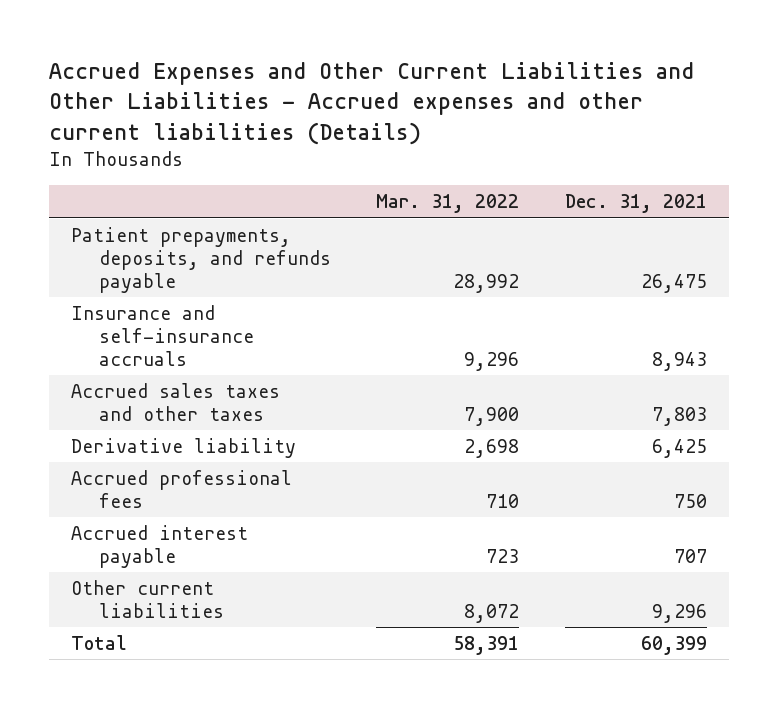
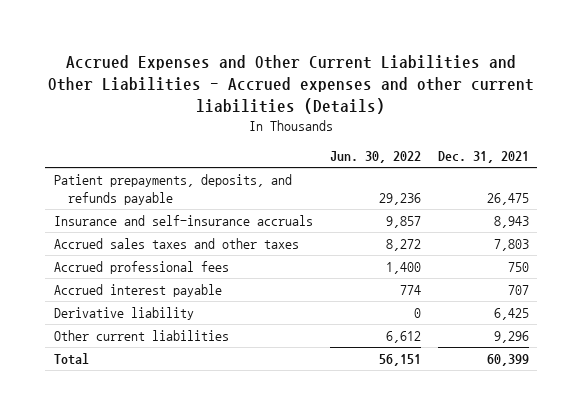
[376,194,520,214] Mar. 31, 2022 -> none
none -> [329,151,421,164] Jun. 30, 2022
[71,437,297,458] Derivative liability -> [53,307,194,321] Derivative liability

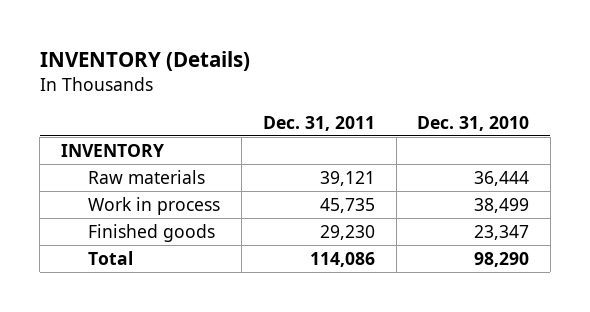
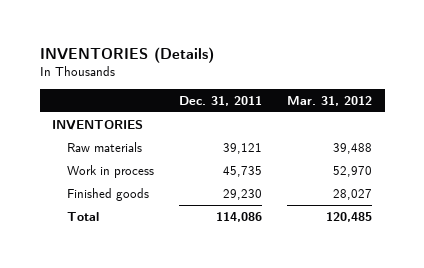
[39,51,250,72] INVENTORY (Details) -> [39,47,214,64] INVENTORIES (Details)
[417,115,530,131] Dec. 31, 2010 -> none
none -> [287,95,373,106] Mar. 31, 2012
[61,143,165,157] INVENTORY -> [52,119,144,130] INVENTORIES

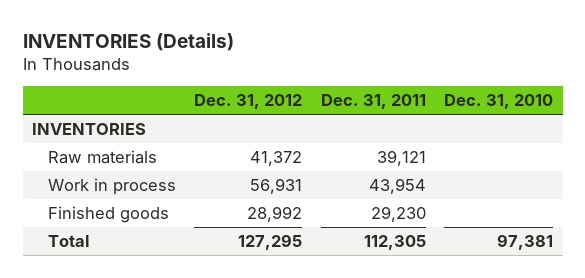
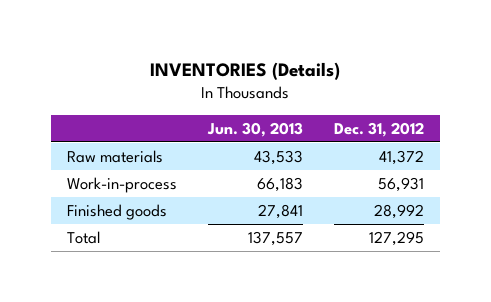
[320,94,426,110] Dec. 31, 2011 -> none
[444,94,554,110] Dec. 31, 2010 -> none
none -> [206,121,303,137] Jun. 30, 2013
[31,122,146,135] INVENTORIES -> none
[47,177,176,195] Work in process -> [66,176,177,193] Work-in-process

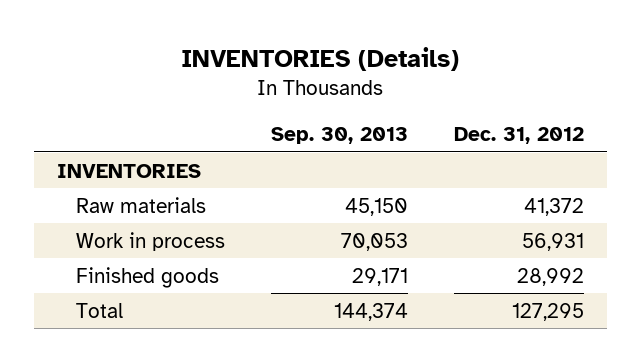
[206,121,303,137] Jun. 30, 2013 -> none
none -> [270,127,408,145] Sep. 30, 2013
none -> [56,163,201,178] INVENTORIES
[66,176,177,193] Work-in-process -> [75,231,225,251] Work in process

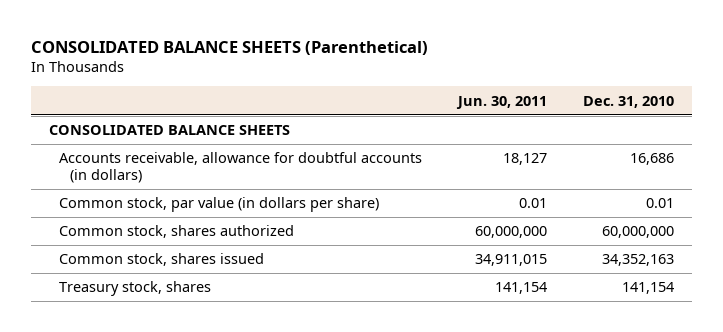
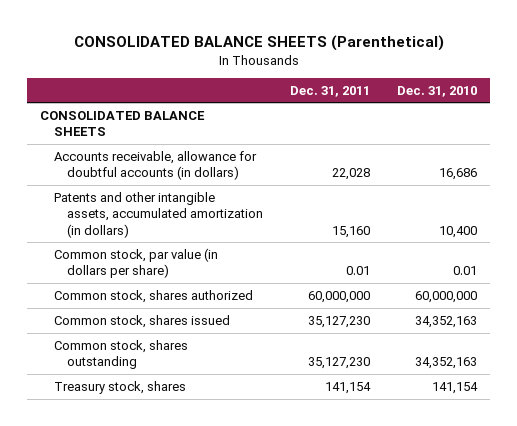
[456,95,548,109] Jun. 30, 2011 -> none
none -> [289,85,370,97] Dec. 31, 2011
none -> [53,191,263,238] Patents and other intangible assets, accumulated amortization (in dollars)
none -> [53,339,188,370] Common stock, shares outstanding

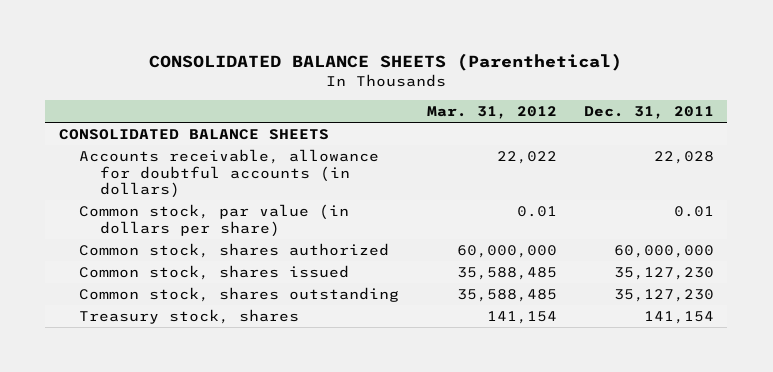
[396,85,477,97] Dec. 31, 2010 -> none
none -> [426,106,557,120] Mar. 31, 2012
[53,191,263,238] Patents and other intangible assets, accumulated amortization (in dollars) -> none

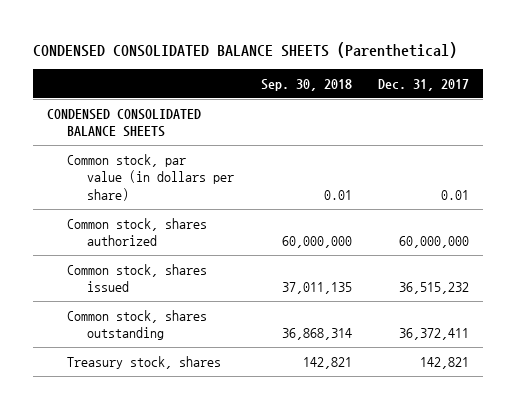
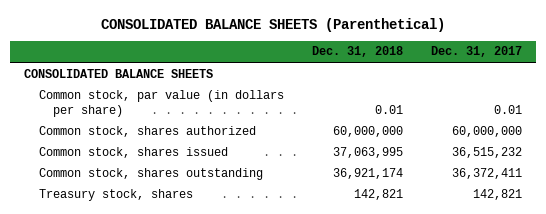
[33,42,458,59] CONDENSED CONSOLIDATED BALANCE SHEETS (Parenthetical) -> [100,17,445,32] CONSOLIDATED BALANCE SHEETS (Parenthetical)
[260,78,352,91] Sep. 30, 2018 -> none
none -> [311,46,403,58] Dec. 31, 2018
[46,108,201,138] CONDENSED CONSOLIDATED BALANCE SHEETS -> [23,68,213,78] CONSOLIDATED BALANCE SHEETS

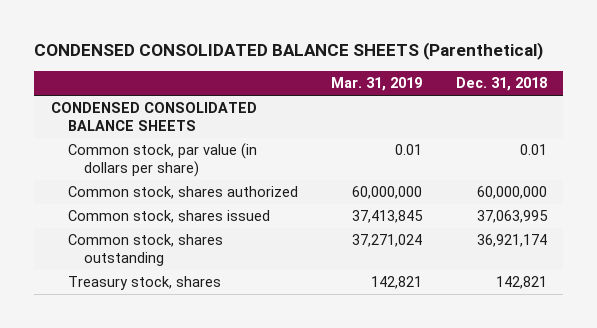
[100,17,445,32] CONSOLIDATED BALANCE SHEETS (Parenthetical) -> [33,42,543,61] CONDENSED CONSOLIDATED BALANCE SHEETS (Parenthetical)
[431,46,523,58] Dec. 31, 2017 -> none
none -> [331,77,423,92] Mar. 31, 2019
[23,68,213,78] CONSOLIDATED BALANCE SHEETS -> [50,102,257,131] CONDENSED CONSOLIDATED BALANCE SHEETS

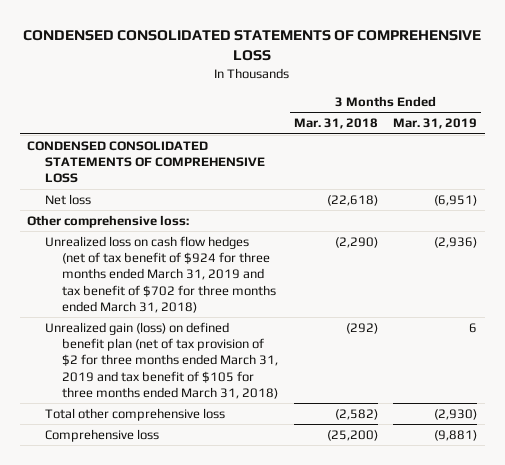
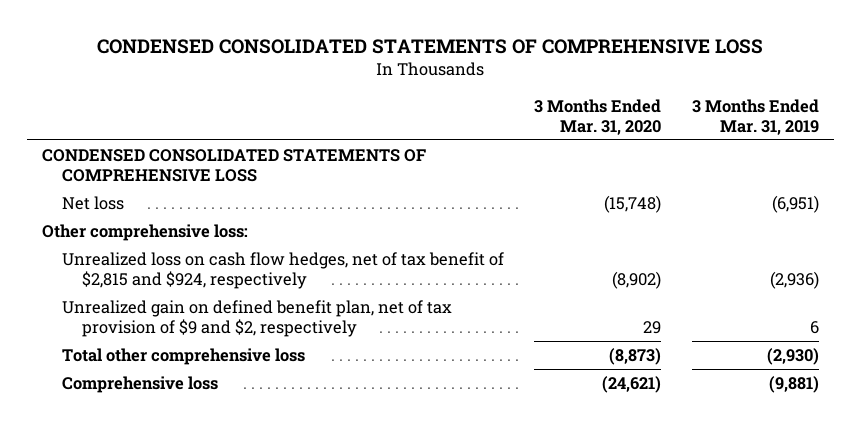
[293,118,378,130] Mar. 31, 2018 -> none
none -> [534,98,662,135] 3 Months Ended Mar. 31, 2020
[44,235,277,313] Unrealized loss on cash flow hedges (net of tax benefit of $924 for three months ended March 31, 2019 and tax benefit of $702 for three months ended March 31, 2018) -> [62,251,505,289] Unrealized loss on cash flow hedges, net of tax benefit of $2,815 and $924, respectively
[44,321,279,399] Unrealized gain (loss) on defined benefit plan (net of tax provision of $2 for three months ended March 31, 2019 and tax benefit of $105 for three months ended March 31, 2018) -> [62,299,453,337] Unrealized gain on defined benefit plan, net of tax provision of $9 and $2, respectively

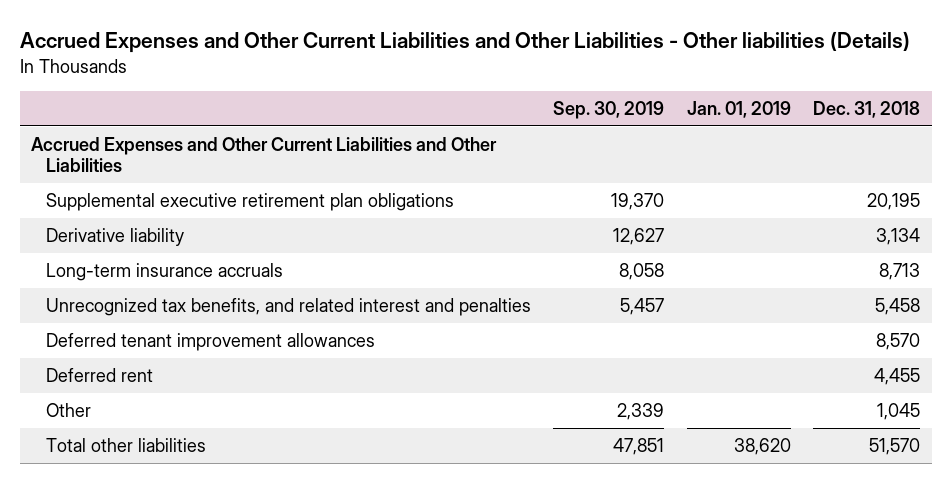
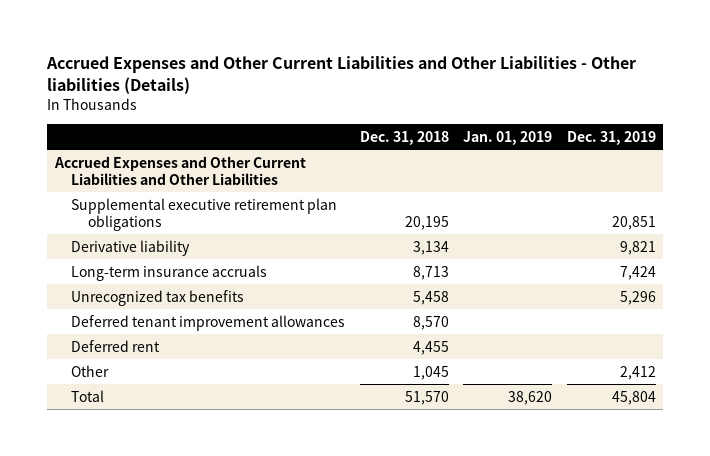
[553,100,665,119] Sep. 30, 2019 -> none
none -> [566,130,656,145] Dec. 31, 2019
[45,297,531,316] Unrecognized tax benefits, and related interest and penalties -> [71,289,245,306] Unrecognized tax benefits
[45,437,206,452] Total other liabilities -> [71,389,105,402] Total

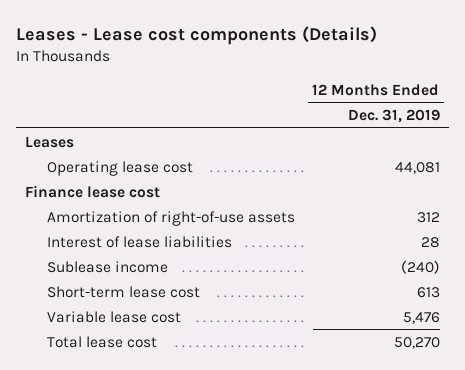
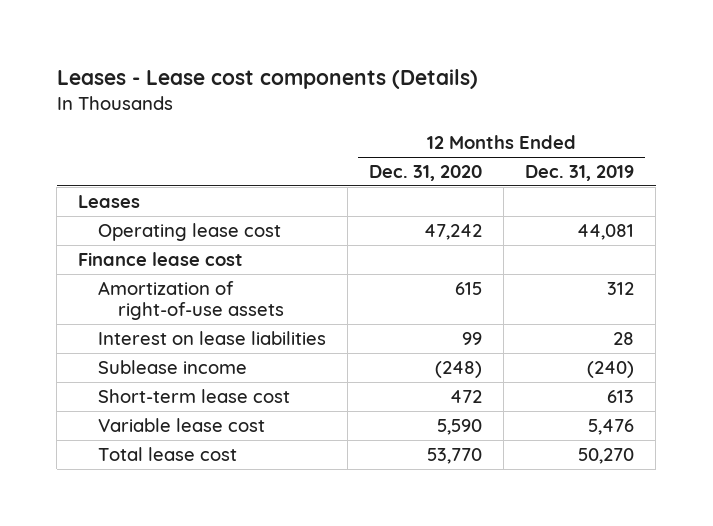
none -> [369,164,483,181] Dec. 31, 2020
[47,235,233,248] Interest of lease liabilities -> [98,330,327,345] Interest on lease liabilities

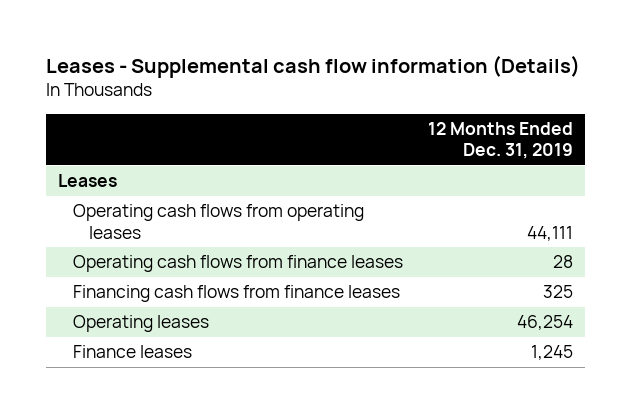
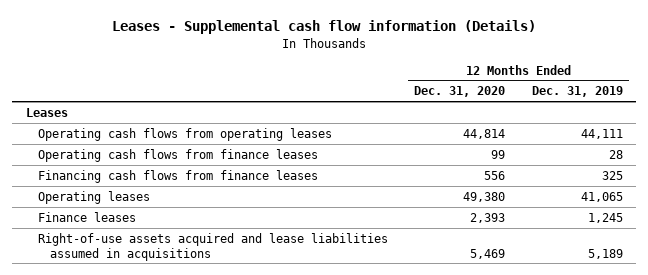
none -> [414,86,506,98] Dec. 31, 2020
[517,315,574,331] 46,254 -> [580,191,623,202] 41,065
none -> [37,232,388,261] Right-of-use assets acquired and lease liabilities assumed in acquisitions

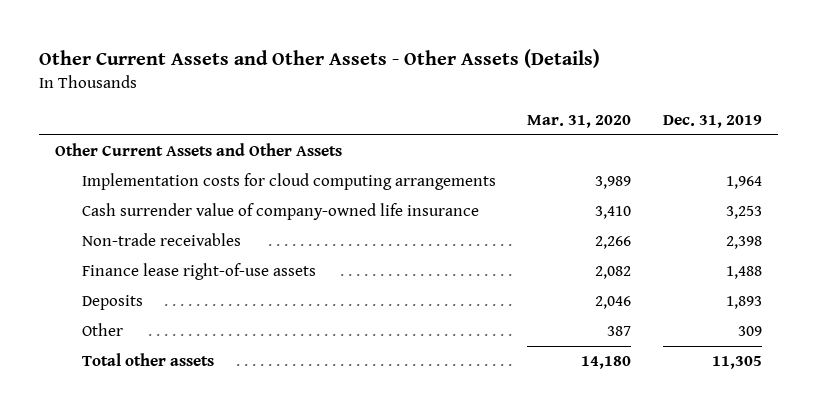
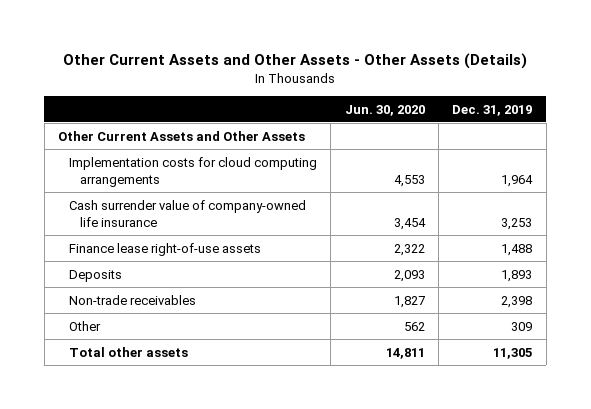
[527,114,632,128] Mar. 31, 2020 -> none
none -> [344,104,425,116] Jun. 30, 2020
[81,233,241,247] Non-trade receivables -> [68,294,196,305] Non-trade receivables

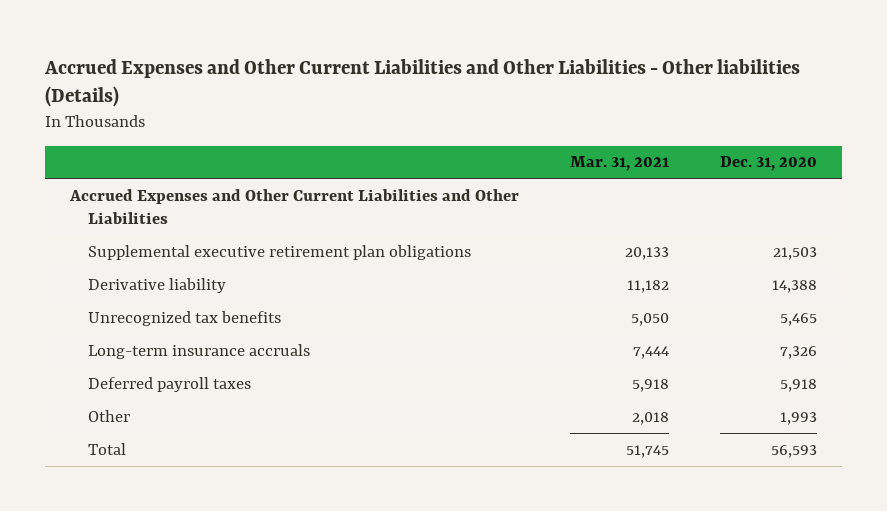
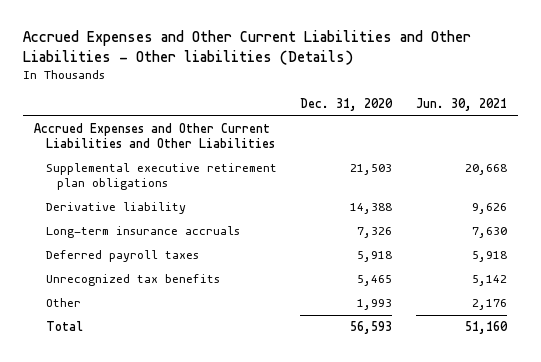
[569,156,669,172] Mar. 31, 2021 -> none
none -> [415,98,507,112] Jun. 30, 2021
[88,310,282,326] Unrecognized tax benefits -> [45,274,220,287] Unrecognized tax benefits

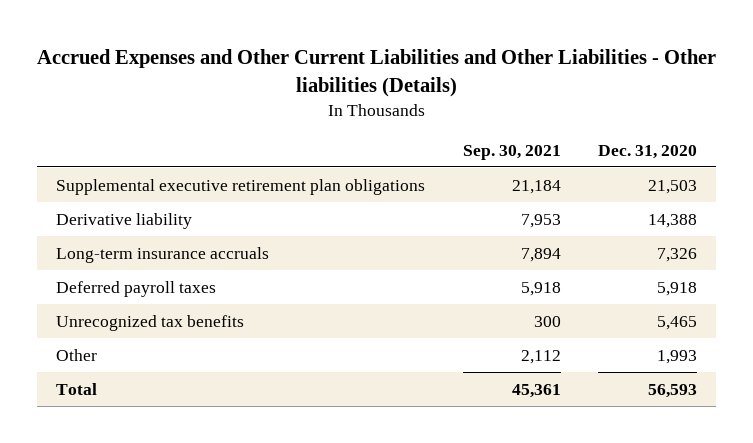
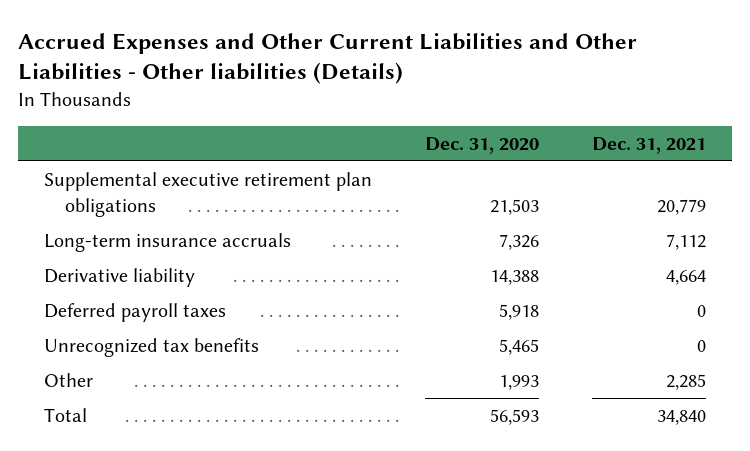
[462,144,561,160] Sep. 30, 2021 -> none
none -> [591,136,706,154] Dec. 31, 2021
[55,212,192,229] Derivative liability -> [44,267,196,287] Derivative liability

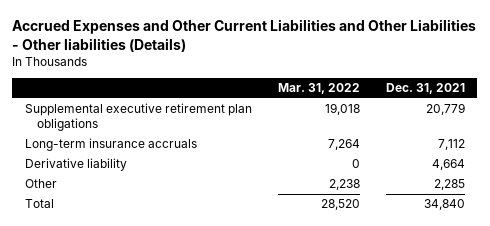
[425,136,540,154] Dec. 31, 2020 -> none
none -> [277,83,360,95] Mar. 31, 2022
[44,302,227,322] Deferred payroll taxes -> none
[44,337,260,357] Unrecognized tax benefits -> none

